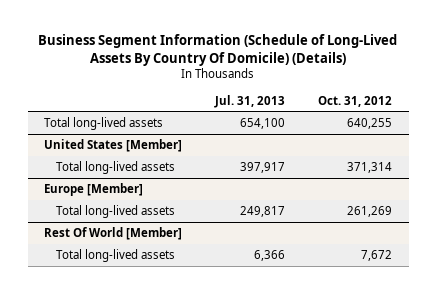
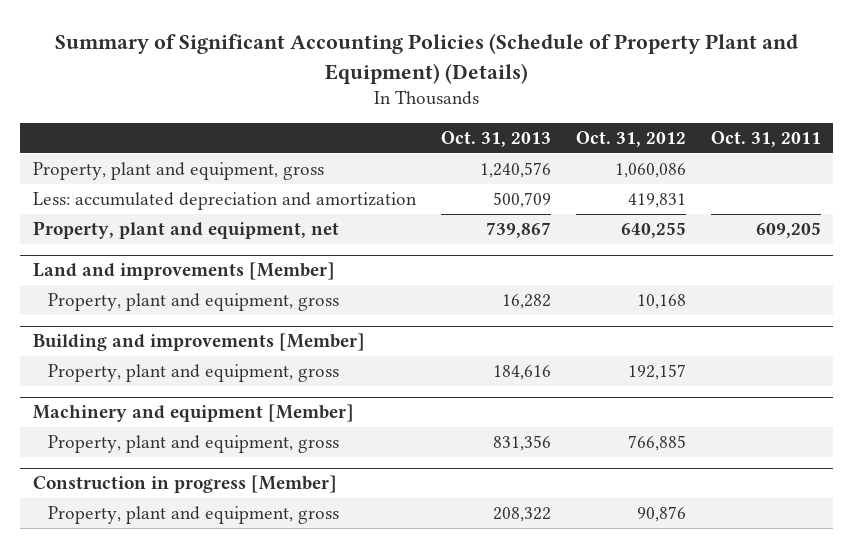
[38,34,398,67] Business Segment Information (Schedule of Long-Lived Assets By Country Of Domicile) (Details) -> [54,33,798,84] Summary of Significant Accounting Policies (Schedule of Property Plant and Equipment) (Details)
[214,94,286,108] Jul. 31, 2013 -> none
none -> [440,130,551,147] Oct. 31, 2013
none -> [710,130,821,147] Oct. 31, 2011
[44,138,183,152] United States [Member] -> none
[56,160,176,174] Total long-lived assets -> none
[44,182,144,196] Europe [Member] -> none
[56,204,176,218] Total long-lived assets -> none
[44,226,183,240] Rest Of World [Member] -> none
[56,248,176,262] Total long-lived assets -> none
none -> [32,161,324,180] Property, plant and equipment, gross
none -> [32,191,417,210] Less: accumulated depreciation and amortization
[44,116,164,130] Total long-lived assets -> [32,220,339,239] Property, plant and equipment, net
none -> [32,262,335,281] Land and improvements [Member]
none -> [48,292,340,311] Property, plant and equipment, gross
none -> [32,333,365,352] Building and improvements [Member]
none -> [48,363,340,382] Property, plant and equipment, gross
none -> [32,404,354,423] Machinery and equipment [Member]
none -> [48,434,340,453] Property, plant and equipment, gross
none -> [32,475,337,494] Construction in progress [Member]
none -> [48,505,340,524] Property, plant and equipment, gross

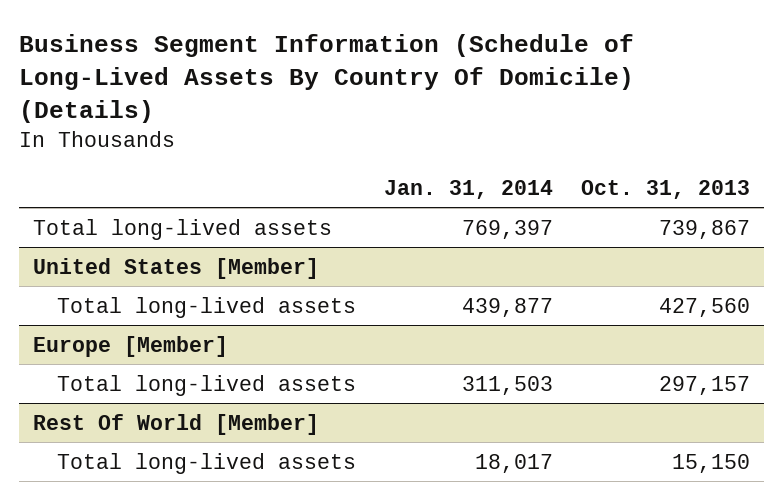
[54,33,798,84] Summary of Significant Accounting Policies (Schedule of Property Plant and Equipment) (Details) -> [18,33,634,123] Business Segment Information (Schedule of Long-Lived Assets By Country Of Domicile) (Details)
[575,130,686,147] Oct. 31, 2012 -> none
[710,130,821,147] Oct. 31, 2011 -> none
none -> [384,179,554,199] Jan. 31, 2014
[32,161,324,180] Property, plant and equipment, gross -> none
[32,191,417,210] Less: accumulated depreciation and amortization -> none
[32,262,335,281] Land and improvements [Member] -> none
[48,292,340,311] Property, plant and equipment, gross -> none
[32,333,365,352] Building and improvements [Member] -> none
[48,363,340,382] Property, plant and equipment, gross -> none
[32,404,354,423] Machinery and equipment [Member] -> none
[48,434,340,453] Property, plant and equipment, gross -> none
[32,475,337,494] Construction in progress [Member] -> none
[48,505,340,524] Property, plant and equipment, gross -> none
[32,220,339,239] Property, plant and equipment, net -> [32,218,332,240] Total long-lived assets
none -> [32,257,319,279] United States [Member]
none -> [57,296,357,318] Total long-lived assets
none -> [32,335,228,357] Europe [Member]
none -> [57,374,357,396] Total long-lived assets
none -> [32,413,319,435] Rest Of World [Member]
none -> [57,452,357,474] Total long-lived assets

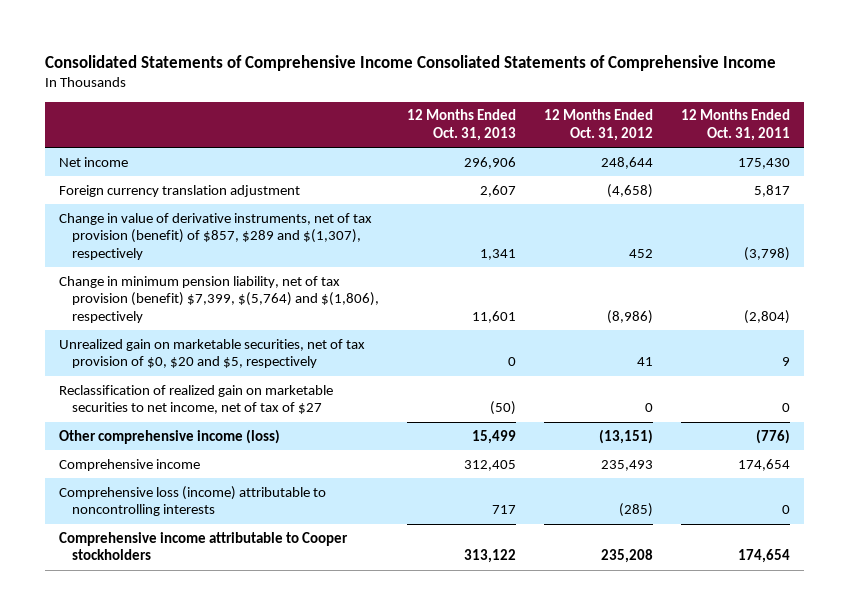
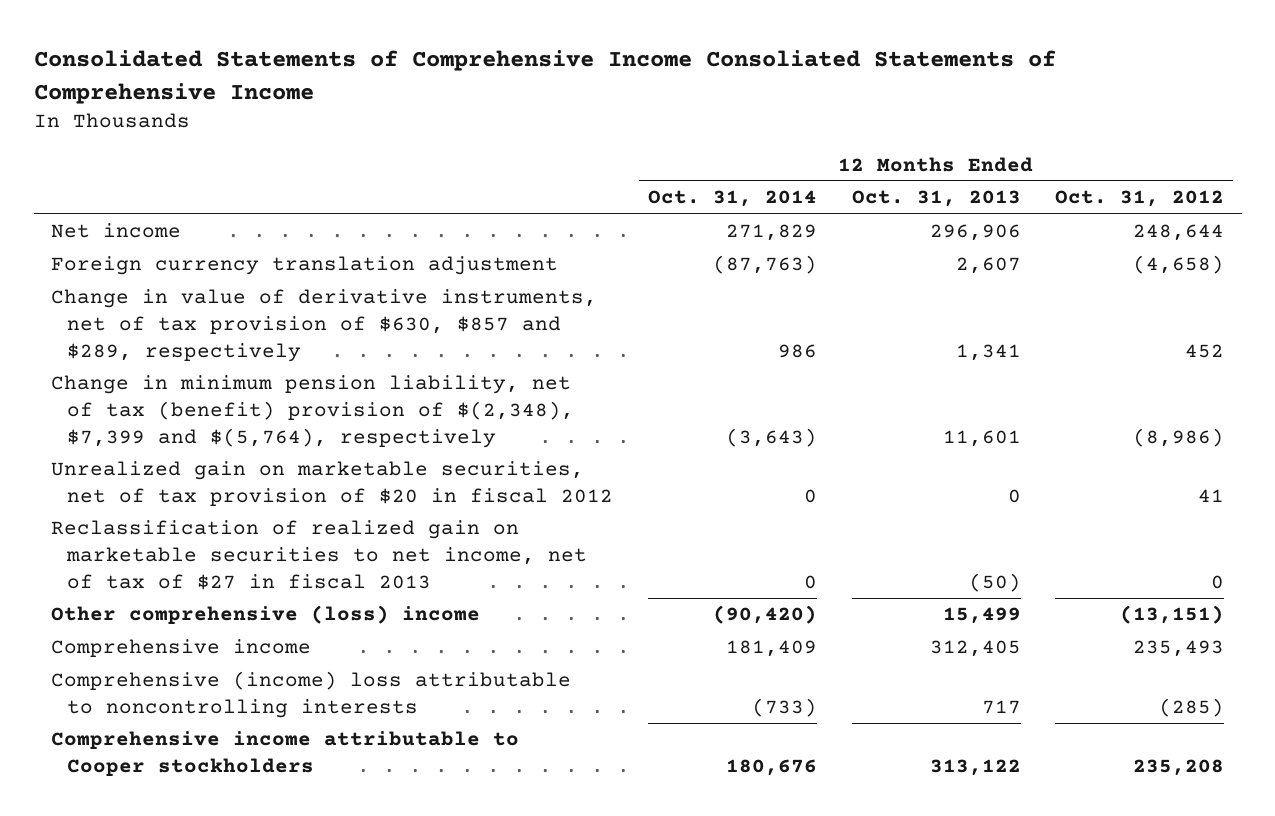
[680,109,790,142] 12 Months Ended Oct. 31, 2011 -> none
none -> [647,190,817,208] Oct. 31, 2014
[58,212,372,260] Change in value of derivative instruments, net of tax provision (benefit) of $857, $289 and $(1,307), respectively -> [50,289,597,362] Change in value of derivative instruments, net of tax provision of $630, $857 and $289, respectively
[58,275,380,323] Change in minimum pension liability, net of tax provision (benefit) $7,399, $(5,764) and $(1,806), respectively -> [50,375,574,448] Change in minimum pension liability, net of tax (benefit) provision of $(2,348), $7,399 and $(5,764), respectively
[58,338,365,369] Unrealized gain on marketable securities, net of tax provision of $0, $20 and $5, respectively -> [50,461,613,507] Unrealized gain on marketable securities, net of tax provision of $20 in fiscal 2012
[58,384,333,415] Reclassification of realized gain on marketable securities to net income, net of tax of $27 -> [50,520,587,590] Reclassification of realized gain on marketable securities to net income, net of tax of $27 in fiscal 2013
[58,428,280,444] Other comprehensive income (loss) -> [50,605,480,625] Other comprehensive (loss) income
[58,485,326,517] Comprehensive loss (income) attributable to noncontrolling interests -> [50,671,571,719] Comprehensive (income) loss attributable to noncontrolling interests

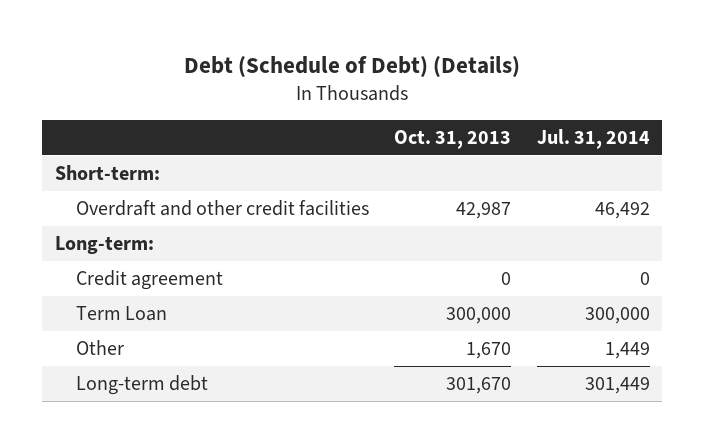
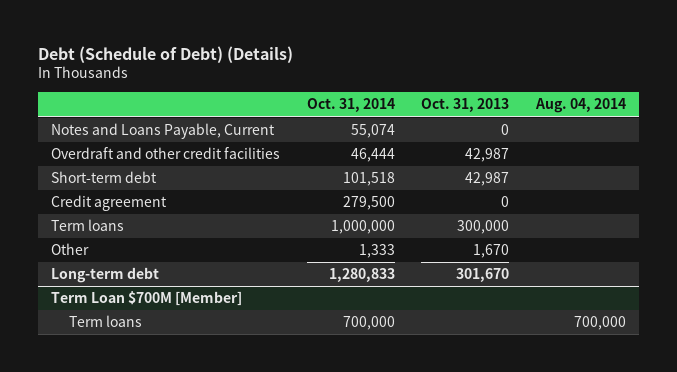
[536,128,650,149] Jul. 31, 2014 -> none
none -> [306,98,395,113] Oct. 31, 2014
none -> [535,98,627,114] Aug. 04, 2014
[54,164,160,180] Short-term: -> none
none -> [51,123,276,140] Notes and Loans Payable, Current
[54,235,154,254] Long-term: -> none
none -> [51,171,158,184] Short-term debt
[76,305,168,321] Term Loan -> [51,219,125,232] Term loans
none -> [51,291,243,307] Term Loan $700M [Member]
none -> [68,315,142,328] Term loans

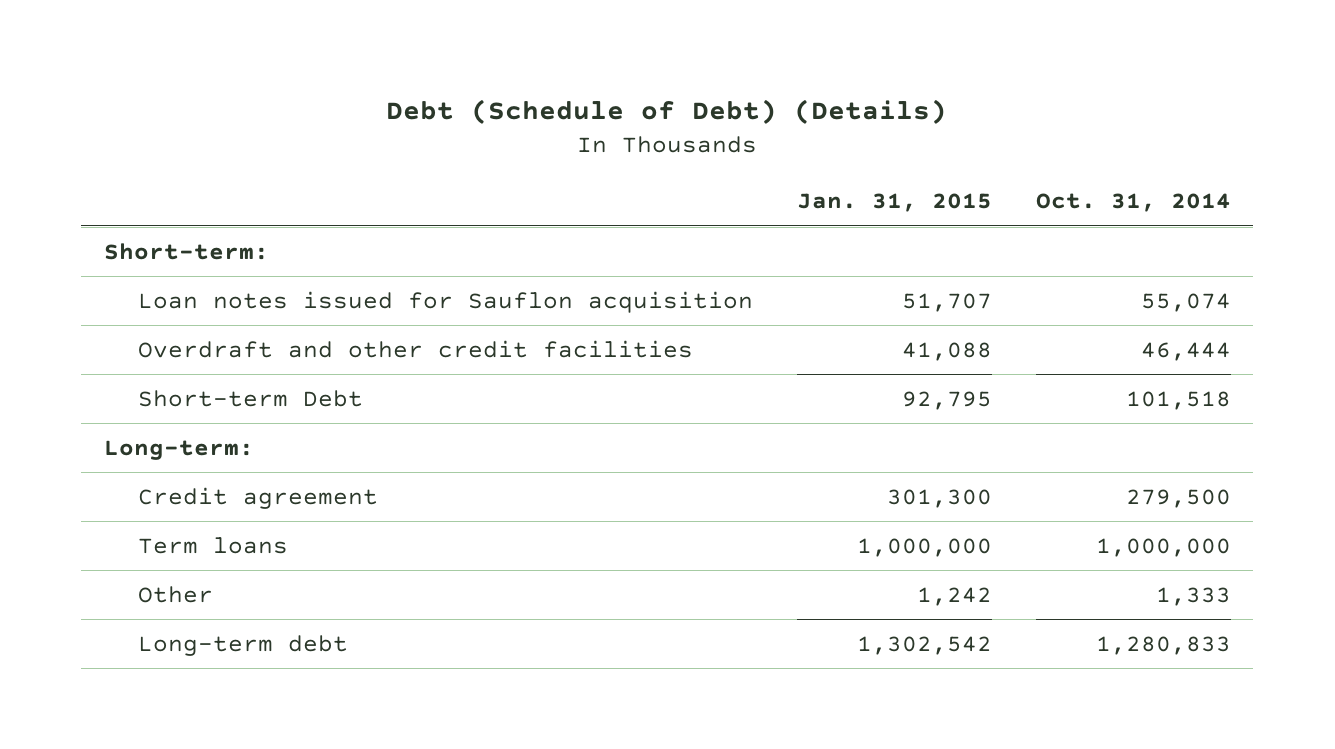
[421,98,510,113] Oct. 31, 2013 -> none
[535,98,627,114] Aug. 04, 2014 -> none
none -> [797,193,993,213] Jan. 31, 2015
none -> [103,242,269,260] Short-term:
[51,123,276,140] Notes and Loans Payable, Current -> [138,290,754,313] Loan notes issued for Sauflon acquisition
[51,171,158,184] Short-term debt -> [138,389,364,407] Short-term Debt
none -> [103,439,254,460] Long-term:
[51,291,243,307] Term Loan $700M [Member] -> none
[68,315,142,328] Term loans -> none

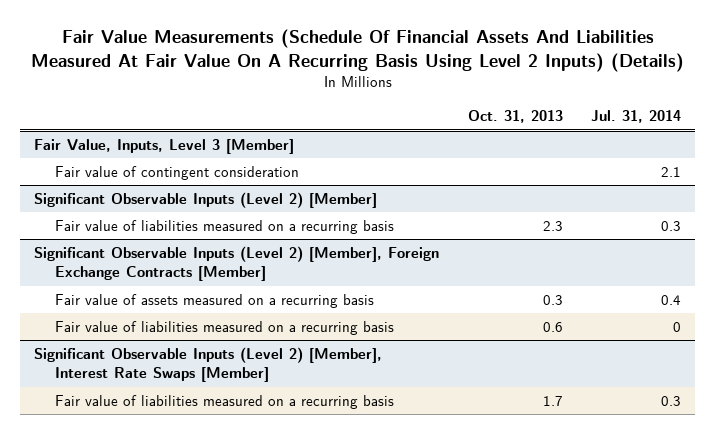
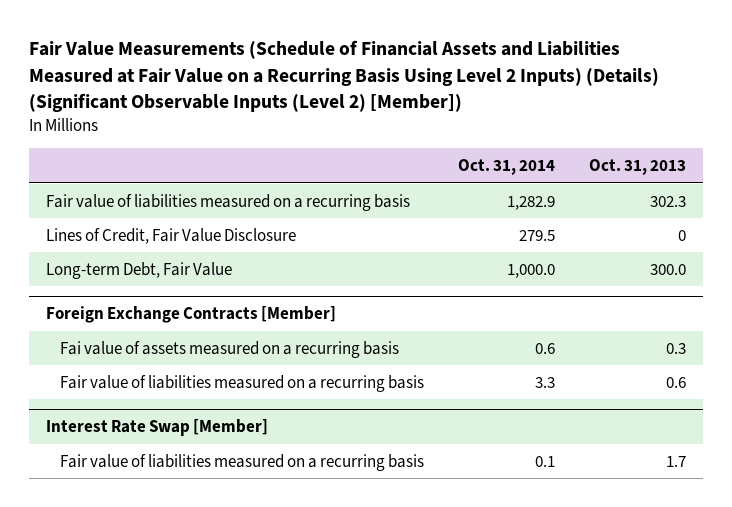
[30,29,684,72] Fair Value Measurements (Schedule Of Financial Assets And Liabilities Measured At Fair Value On A Recurring Basis Using Level 2 Inputs) (Details) -> [28,40,659,113] Fair Value Measurements (Schedule of Financial Assets and Liabilities Measured at Fair Value on a Recurring Basis Using Level 2 Inputs) (Details) (Significant Observable Inputs (Level 2) [Member])
[591,110,682,124] Jul. 31, 2014 -> none
none -> [457,159,555,176] Oct. 31, 2014
[34,138,295,154] Fair Value, Inputs, Level 3 [Member] -> none
[55,165,300,180] Fair value of contingent consideration -> none
[34,191,378,208] Significant Observable Inputs (Level 2) [Member] -> none
[34,245,440,282] Significant Observable Inputs (Level 2) [Member], Foreign Exchange Contracts [Member] -> none
[542,220,563,231] 2.3 -> [650,195,687,207] 302.3
none -> [45,227,296,244] Lines of Credit, Fair Value Disclosure
none -> [45,261,232,279] Long-term Debt, Fair Value
none -> [45,306,336,324] Foreign Exchange Contracts [Member]
[55,293,375,308] Fair value of assets measured on a recurring basis -> [59,340,399,358] Fai value of assets measured on a recurring basis
[34,346,383,383] Significant Observable Inputs (Level 2) [Member], Interest Rate Swaps [Member] -> none
none -> [45,419,268,437] Interest Rate Swap [Member]

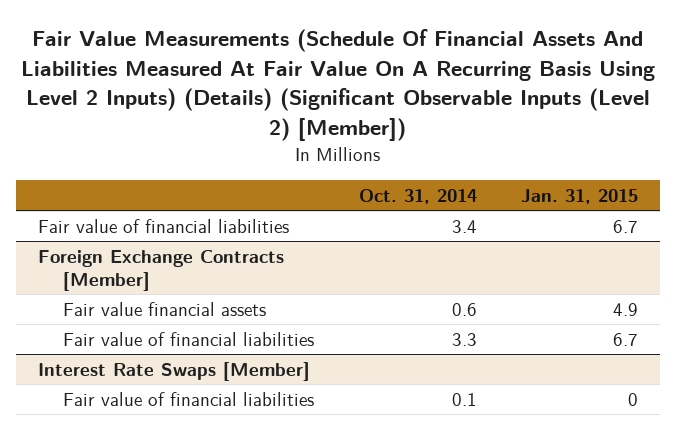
[28,40,659,113] Fair Value Measurements (Schedule of Financial Assets and Liabilities Measured at Fair Value on a Recurring Basis Using Level 2 Inputs) (Details) (Significant Observable Inputs (Level 2) [Member]) -> [21,28,656,142] Fair Value Measurements (Schedule Of Financial Assets And Liabilities Measured At Fair Value On A Recurring Basis Using Level 2 Inputs) (Details) (Significant Observable Inputs (Level 2) [Member])
[589,159,687,176] Oct. 31, 2013 -> none
none -> [521,188,639,204] Jan. 31, 2015
[45,227,296,244] Lines of Credit, Fair Value Disclosure -> none
[45,261,232,279] Long-term Debt, Fair Value -> none
[45,193,410,211] Fair value of liabilities measured on a recurring basis -> [38,218,290,233] Fair value of financial liabilities
[506,195,555,210] 1,282.9 -> [451,219,477,233] 3.4
[59,340,399,358] Fai value of assets measured on a recurring basis -> [63,301,267,316] Fair value financial assets
[59,374,424,392] Fair value of liabilities measured on a recurring basis -> [63,331,315,346] Fair value of financial liabilities
[45,419,268,437] Interest Rate Swap [Member] -> [38,361,311,381] Interest Rate Swaps [Member]
[59,453,424,471] Fair value of liabilities measured on a recurring basis -> [63,391,315,406] Fair value of financial liabilities

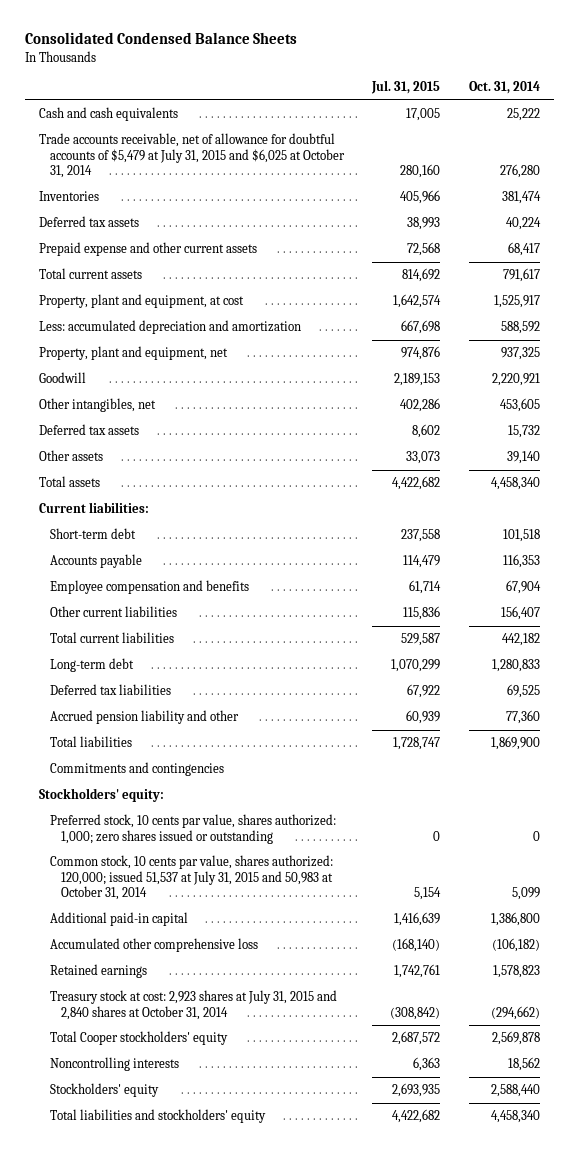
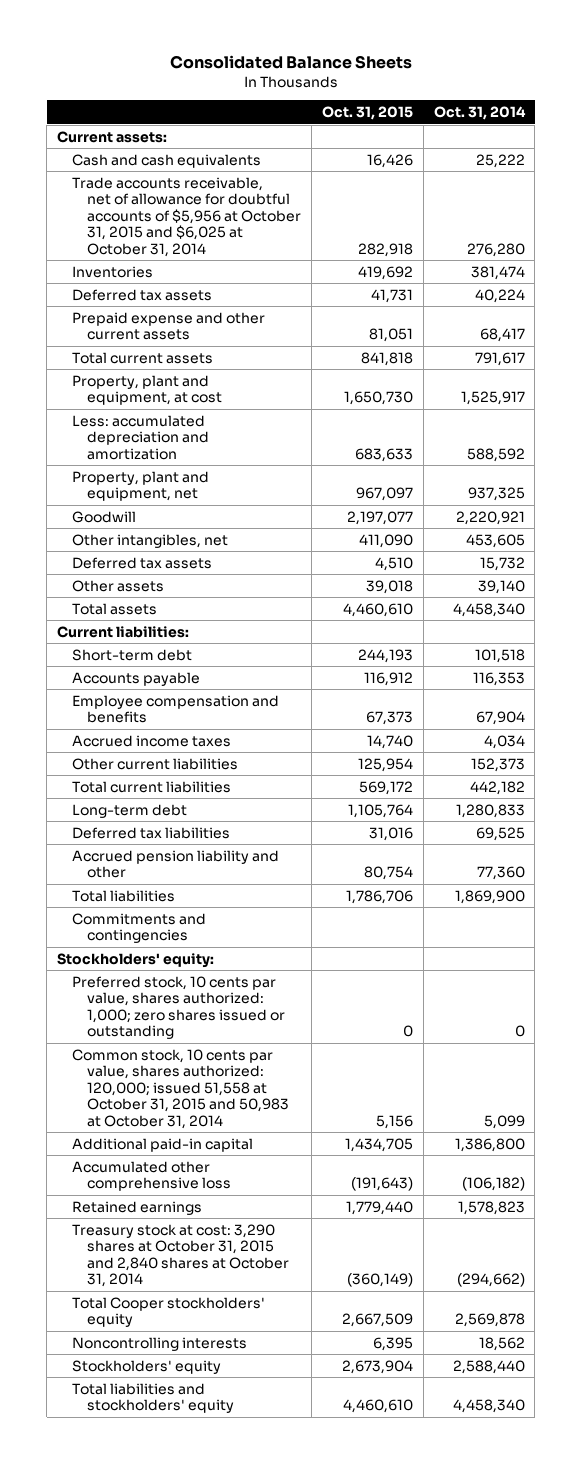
[24,32,297,45] Consolidated Condensed Balance Sheets -> [169,55,412,70] Consolidated Balance Sheets
[371,80,441,95] Jul. 31, 2015 -> none
none -> [321,106,413,121] Oct. 31, 2015
none -> [56,130,167,143] Current assets:
[39,133,346,179] Trade accounts receivable, net of allowance for doubtful accounts of $5,479 at July 31, 2015 and $6,025 at October 31, 2014 -> [71,176,301,257] Trade accounts receivable, net of allowance for doubtful accounts of $5,956 at October 31, 2015 and $6,025 at October 31, 2014
none -> [71,734,231,747] Accrued income taxes
[500,606,540,621] 156,407 -> [470,757,525,772] 152,373
[50,855,334,901] Common stock, 10 cents par value, shares authorized: 120,000; issued 51,537 at July 31, 2015 and 50,983 at October 31, 2014 -> [71,1048,289,1129] Common stock, 10 cents par value, shares authorized: 120,000; issued 51,558 at October 31, 2015 and 50,983 at October 31, 2014
[50,990,338,1020] Treasury stock at cost: 2,923 shares at July 31, 2015 and 2,840 shares at October 31, 2014 -> [71,1223,289,1288] Treasury stock at cost: 3,290 shares at October 31, 2015 and 2,840 shares at October 31, 2014

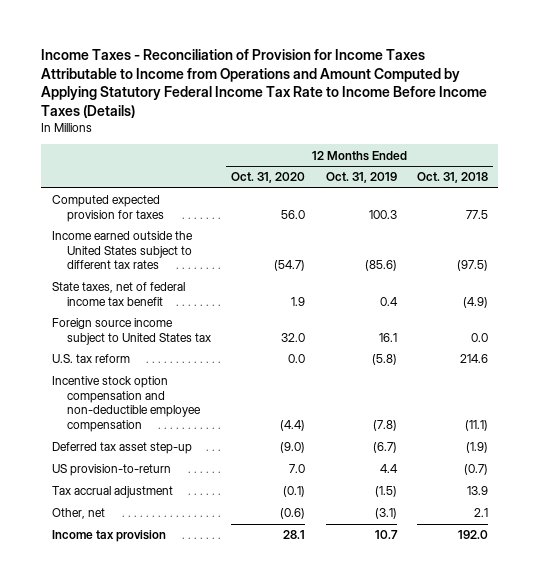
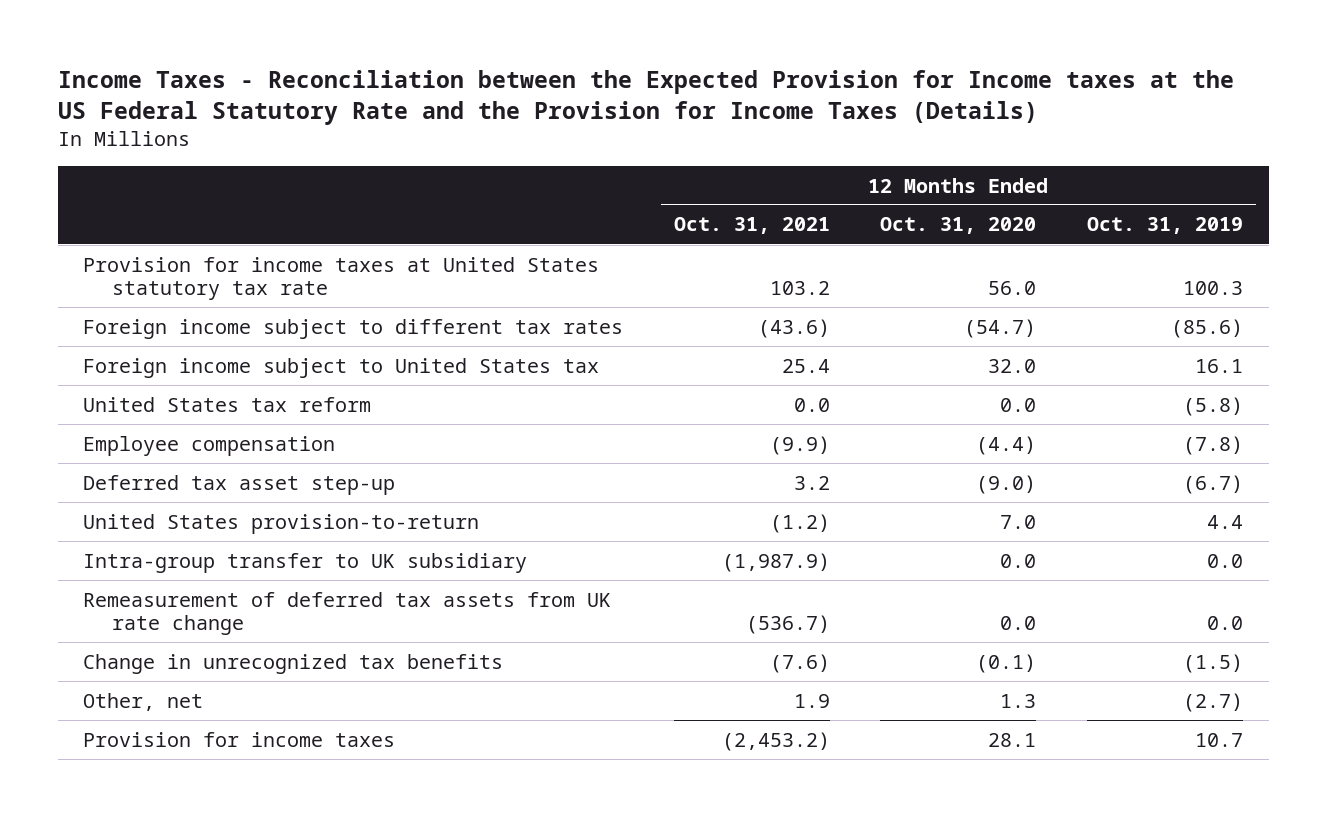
[41,49,488,119] Income Taxes - Reconciliation of Provision for Income Taxes Attributable to Income from Operations and Amount Computed by Applying Statutory Federal Income Tax Rate to Income Before Income Taxes (Details) -> [57,70,1234,126] Income Taxes - Reconciliation between the Expected Provision for Income taxes at the US Federal Statutory Rate and the Provision for Income Taxes (Details)
[416,172,488,184] Oct. 31, 2018 -> none
none -> [673,217,830,235] Oct. 31, 2021
[51,282,185,306] State taxes, net of federal income tax benefit -> none
[51,195,165,222] Computed expected provision for taxes -> [82,256,599,300] Provision for income taxes at United States statutory tax rate
[51,231,193,270] Income earned outside the United States subject to different tax rates -> [82,318,623,339] Foreign income subject to different tax rates
[51,318,212,345] Foreign source income subject to United States tax -> [82,357,599,378] Foreign income subject to United States tax
[51,354,130,364] U.S. tax reform -> [82,396,371,412] United States tax reform
[51,376,202,433] Incentive stock option compensation and non-deductible employee compensation -> [82,435,335,456] Employee compensation
[51,464,171,477] US provision-to-return -> [82,513,479,534] United States provision-to-return
none -> [82,552,527,573] Intra-group transfer to UK subsidiary
none -> [82,591,611,635] Remeasurement of deferred tax assets from UK rate change
[51,486,173,499] Tax accrual adjustment -> [82,653,503,674] Change in unrecognized tax benefits
[280,508,306,520] (0.6) -> [1000,693,1037,708] 1.3
[374,508,397,520] (3.1) -> [1183,692,1244,712] (2.7)
[51,530,166,543] Income tax provision -> [82,731,395,747] Provision for income taxes

